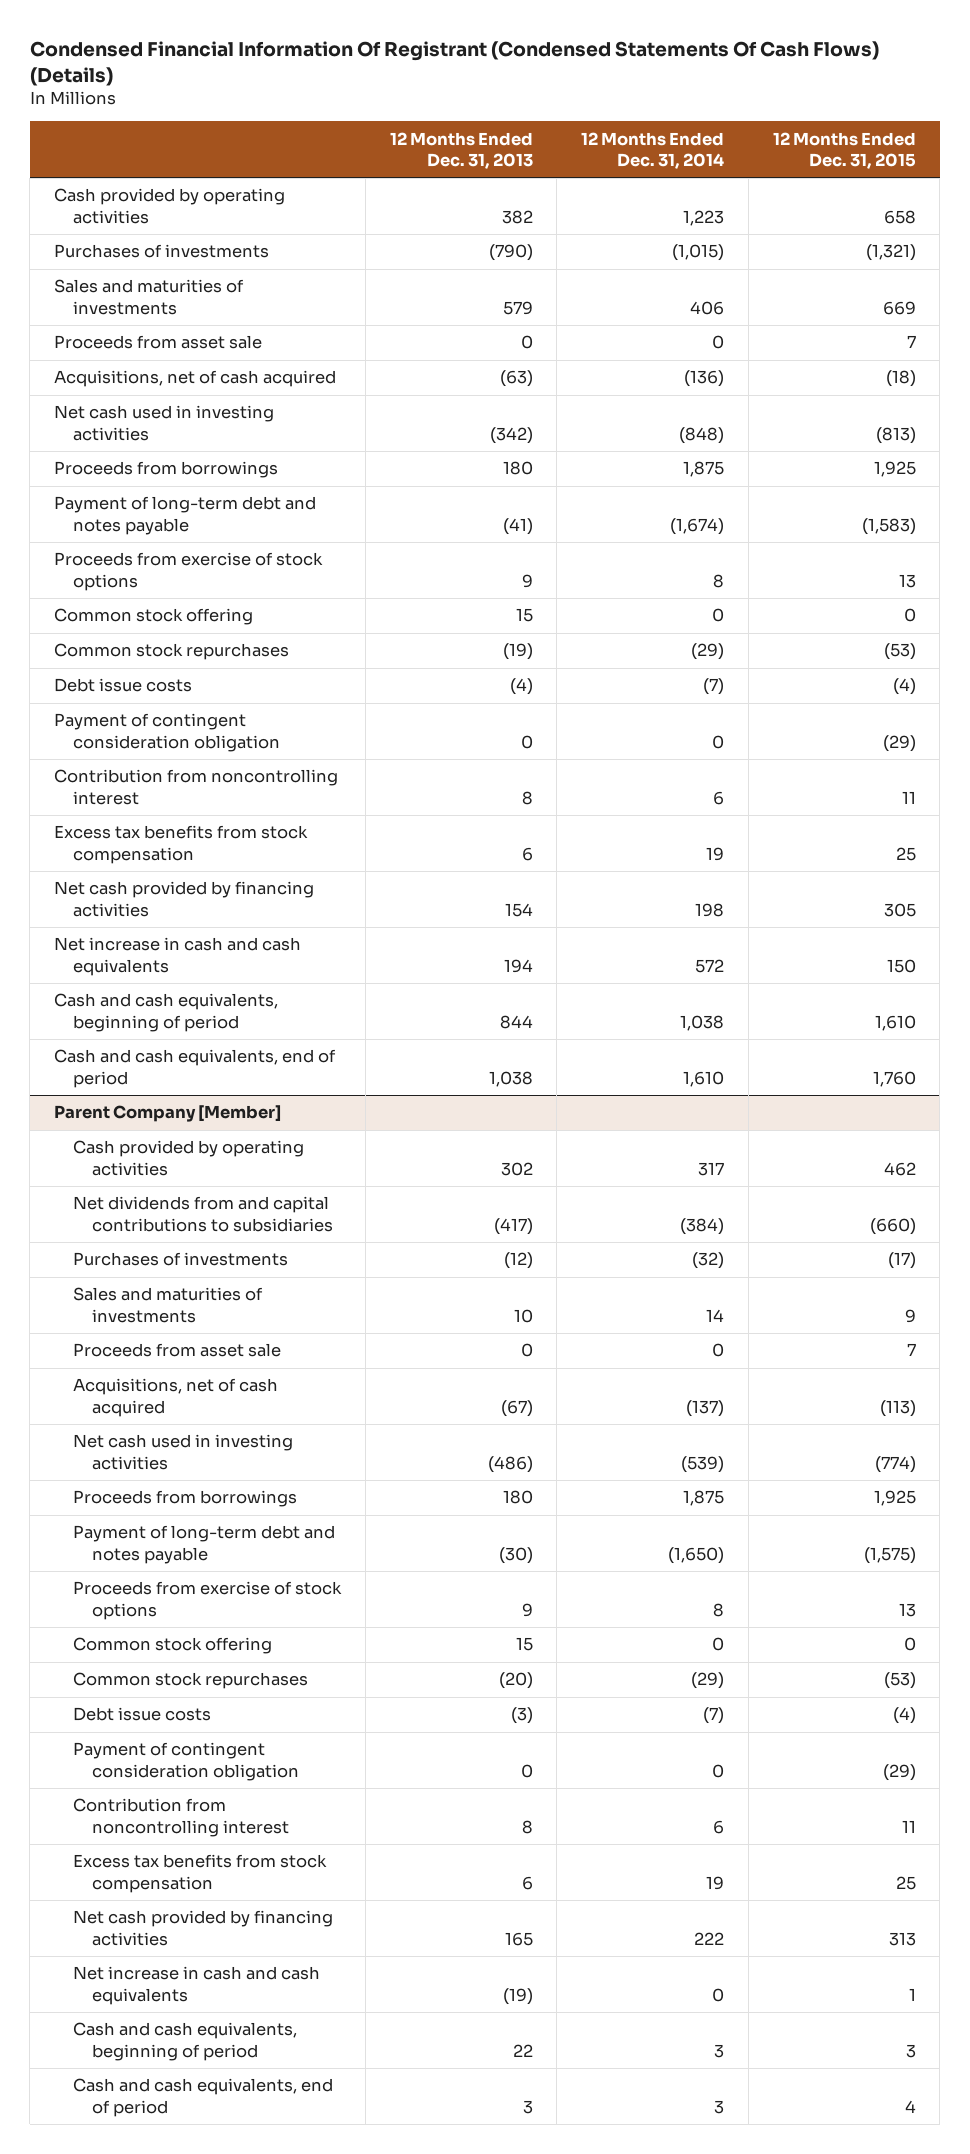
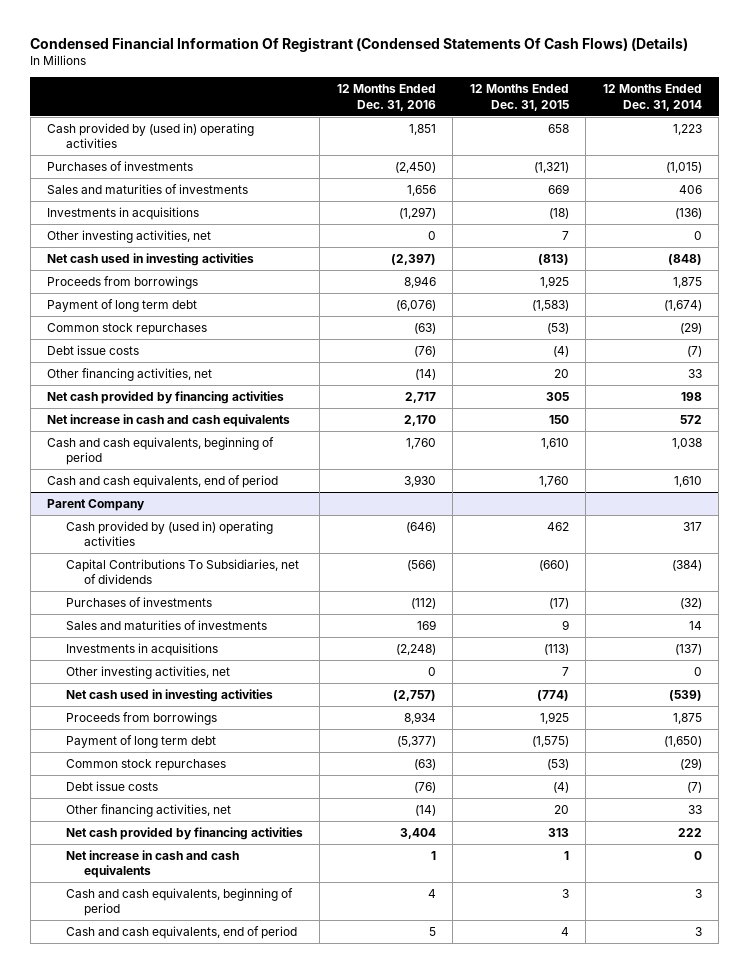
[389,131,533,170] 12 Months Ended Dec. 31, 2013 -> none
none -> [336,84,436,111] 12 Months Ended Dec. 31, 2016
[54,188,286,224] Cash provided by operating activities -> [47,122,255,149] Cash provided by (used in) operating activities
[54,335,263,350] Proceeds from asset sale -> none
[54,370,337,388] Acquisitions, net of cash acquired -> [47,206,200,220] Investments in acquisitions
none -> [47,229,212,243] Other investing activities, net
[54,552,324,591] Proceeds from exercise of stock options -> none
[54,608,254,626] Common stock offering -> none
[54,496,317,535] Payment of long-term debt and notes payable -> [47,298,198,312] Payment of long term debt
[54,713,281,752] Payment of contingent consideration obligation -> none
[54,769,339,805] Contribution from noncontrolling interest -> none
[54,825,309,864] Excess tax benefits from stock compensation -> none
none -> [47,367,213,381] Other financing activities, net
[54,1105,282,1123] Parent Company [Member] -> [47,498,146,511] Parent Company
[73,1140,305,1176] Cash provided by operating activities -> [65,520,273,547] Cash provided by (used in) operating activities
[73,1196,334,1232] Net dividends from and capital contributions to subsidiaries -> [65,558,299,585] Capital Contributions To Subsidiaries, net of dividends
[73,1343,282,1358] Proceeds from asset sale -> none
[73,1378,279,1417] Acquisitions, net of cash acquired -> [65,642,218,656] Investments in acquisitions
none -> [65,665,230,679] Other investing activities, net
[73,1581,343,1620] Proceeds from exercise of stock options -> none
[73,1637,273,1655] Common stock offering -> none
[73,1525,336,1564] Payment of long-term debt and notes payable -> [65,734,216,748] Payment of long term debt
[73,1742,300,1781] Payment of contingent consideration obligation -> none
[73,1798,290,1837] Contribution from noncontrolling interest -> none
[73,1854,328,1893] Excess tax benefits from stock compensation -> none
none -> [65,803,231,817] Other financing activities, net

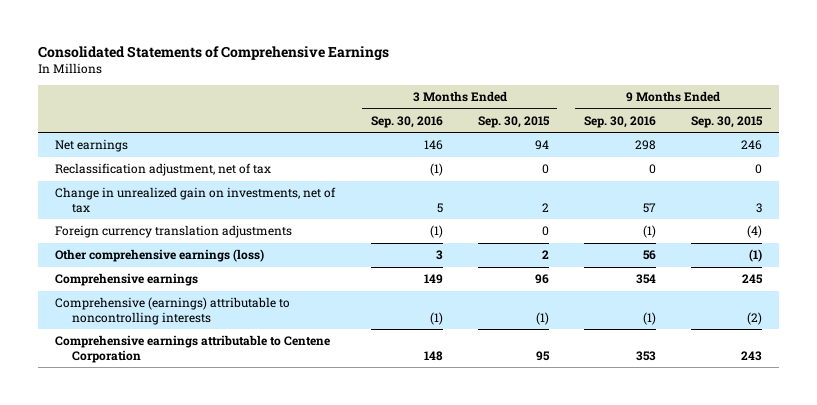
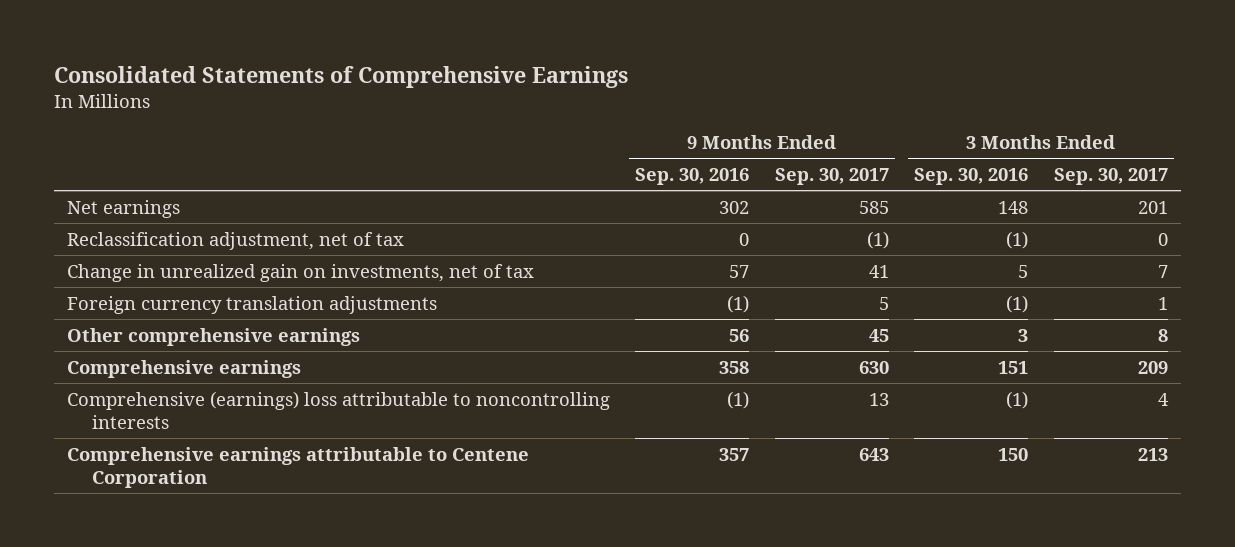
[477,116,550,129] Sep. 30, 2015 -> none
[690,116,763,129] Sep. 30, 2015 -> none
none -> [774,168,889,186] Sep. 30, 2017
none -> [1053,168,1168,186] Sep. 30, 2017
[423,140,443,151] 146 -> [998,200,1029,214] 148
[634,140,656,151] 298 -> [719,200,750,214] 302
[55,249,265,263] Other comprehensive earnings (loss) -> [66,327,360,346] Other comprehensive earnings
[423,274,443,285] 149 -> [998,360,1029,374] 151
[635,274,656,285] 354 -> [719,360,750,374] 358
[55,297,291,325] Comprehensive (earnings) attributable to noncontrolling interests -> [66,390,610,429] Comprehensive (earnings) loss attributable to noncontrolling interests
[423,350,443,361] 148 -> [998,447,1029,461] 150
[635,350,656,361] 353 -> [719,447,750,461] 357

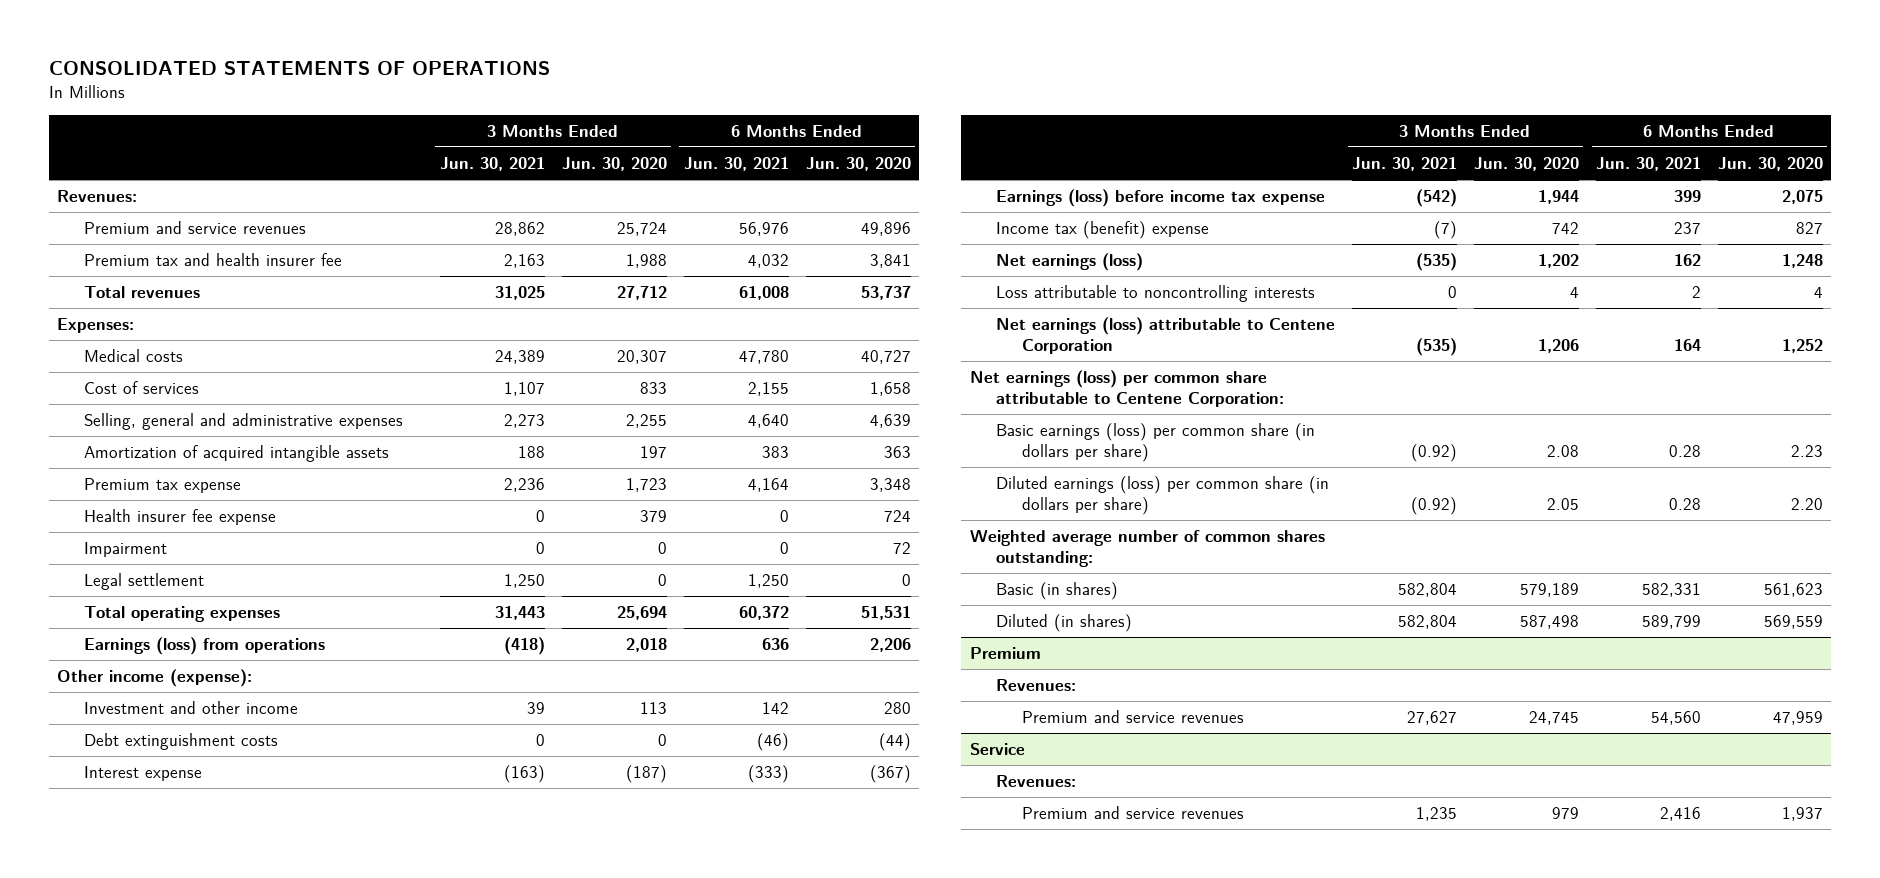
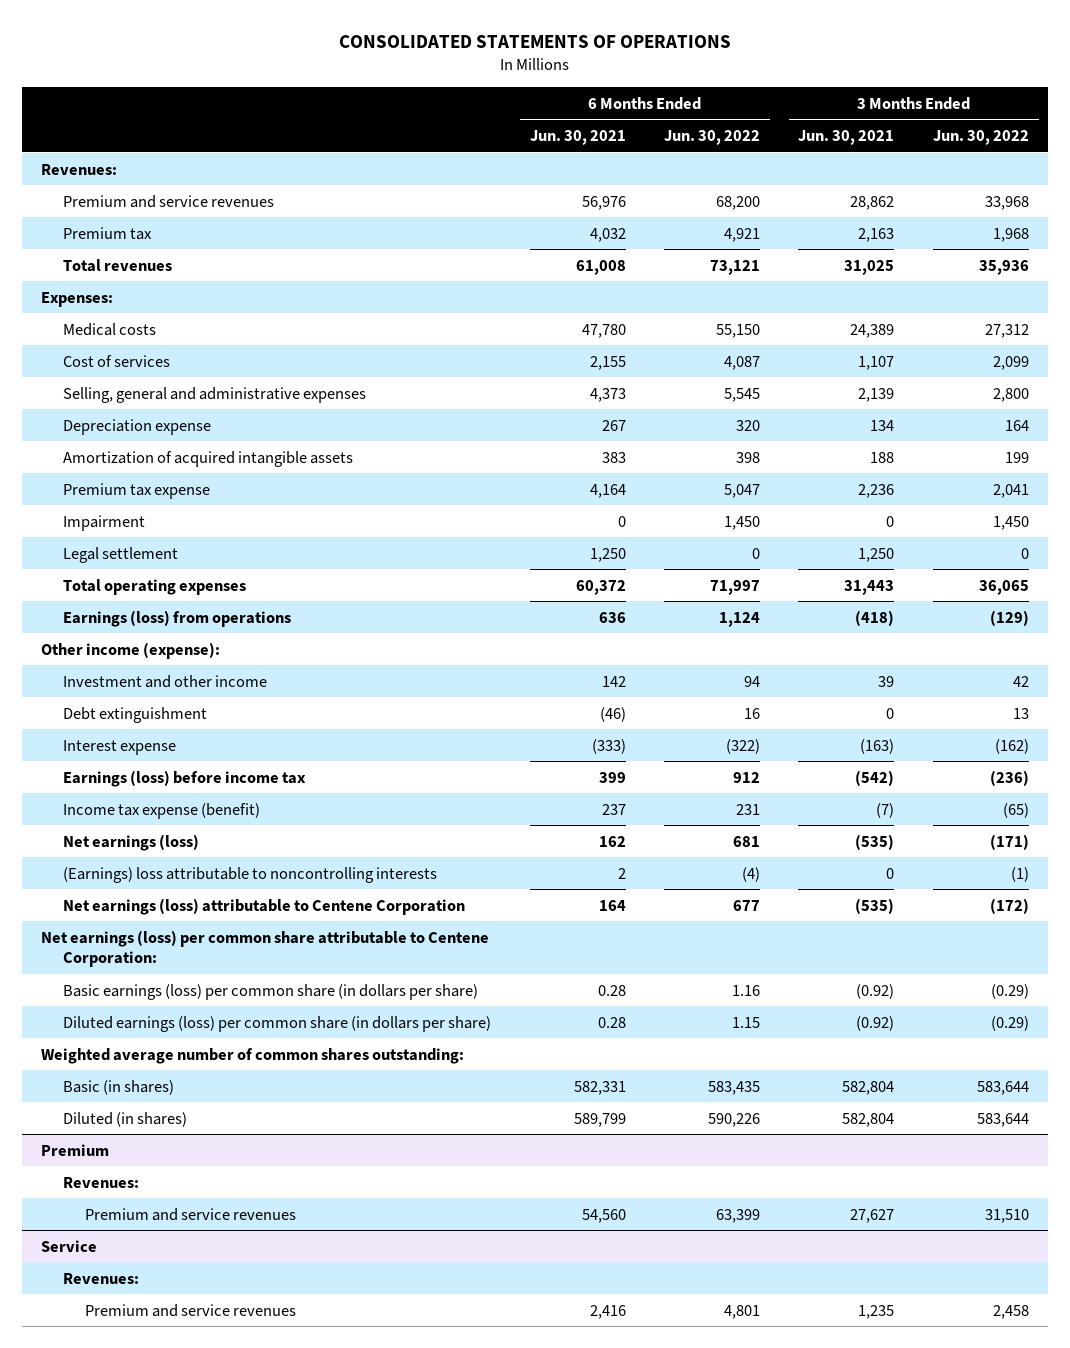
[561,156,667,171] Jun. 30, 2020 -> none
[805,156,911,171] Jun. 30, 2020 -> none
none -> [663,129,760,145] Jun. 30, 2022
none -> [932,129,1029,145] Jun. 30, 2022
[83,253,342,267] Premium tax and health insurer fee -> [63,226,153,240] Premium tax
[503,414,545,429] 2,273 -> [858,387,895,402] 2,139
[747,414,789,429] 4,640 -> [589,387,626,402] 4,373
none -> [63,418,212,435] Depreciation expense
[83,509,276,526] Health insurer fee expense -> none
[83,733,278,751] Debt extinguishment costs -> [63,706,208,723] Debt extinguishment
[995,189,1325,208] Earnings (loss) before income tax expense -> [63,769,307,787] Earnings (loss) before income tax
[995,221,1209,240] Income tax (benefit) expense -> [63,802,261,819] Income tax expense (benefit)
[995,285,1315,303] Loss attributable to noncontrolling interests -> [63,866,438,883] (Earnings) loss attributable to noncontrolling interests

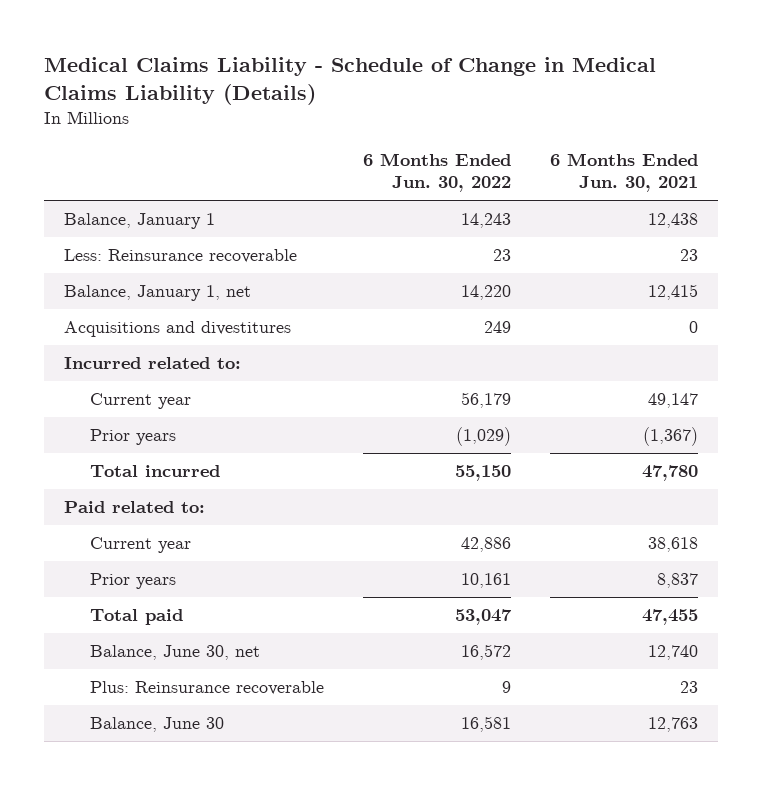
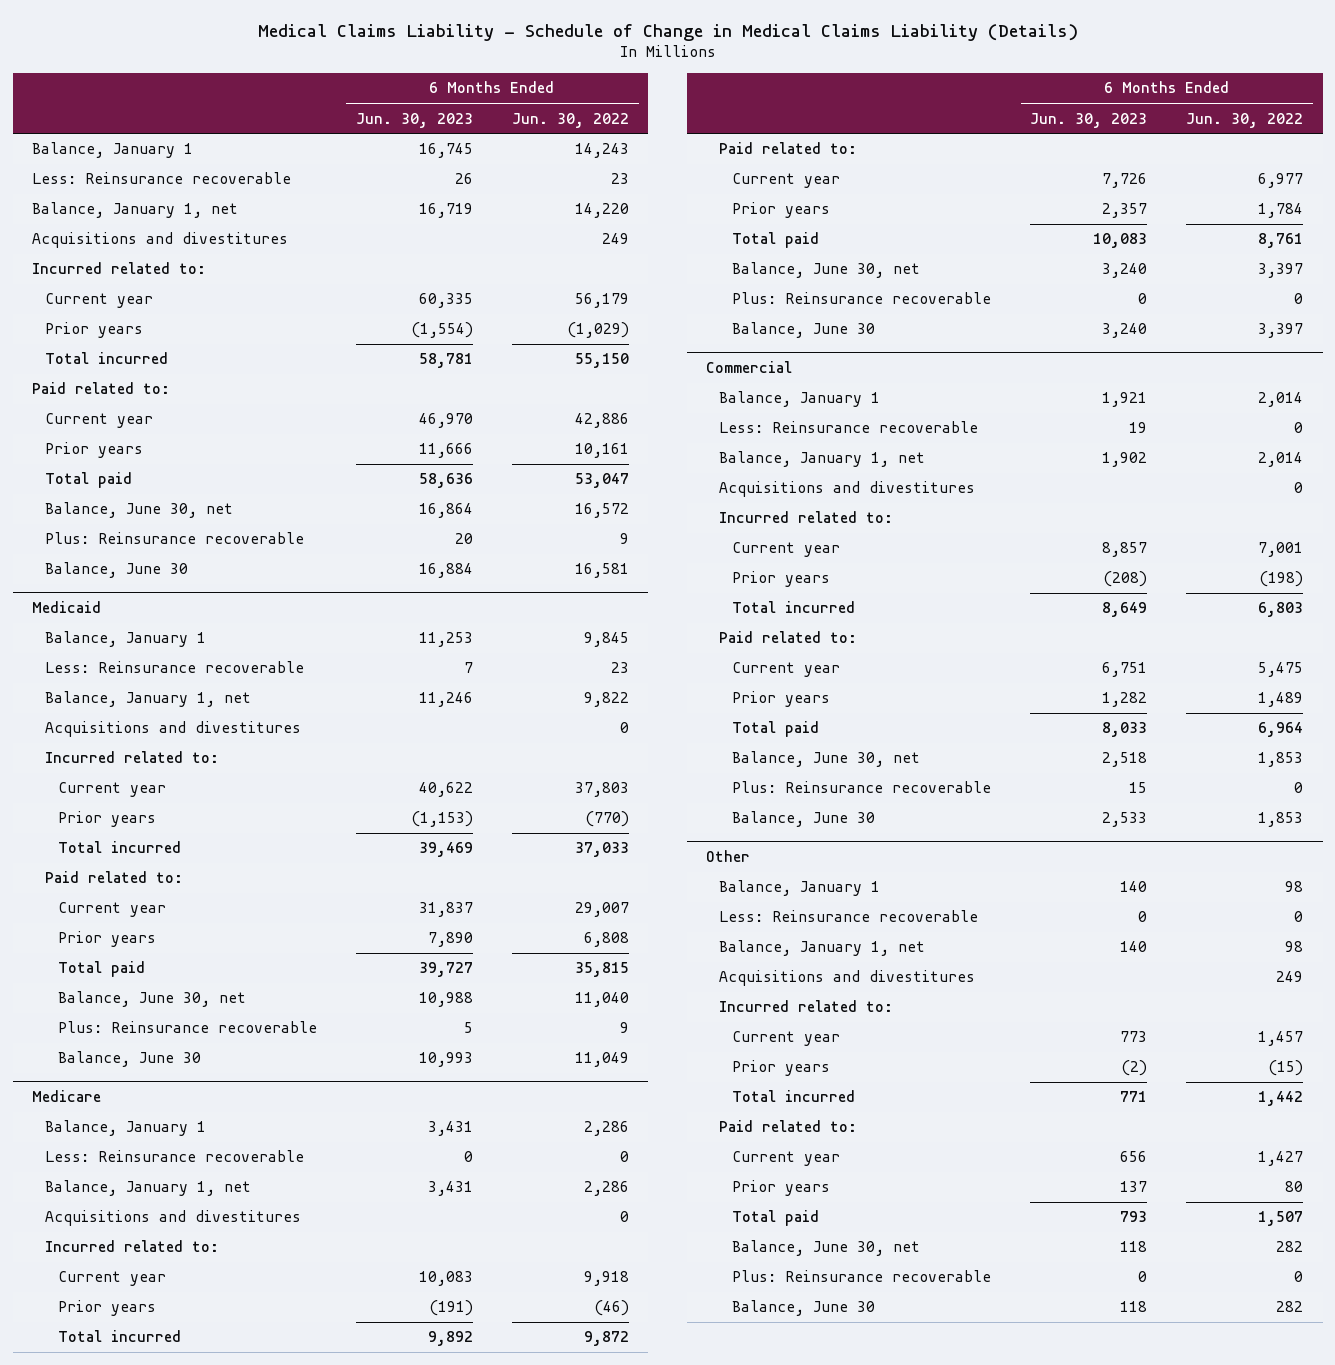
[550,153,699,193] 6 Months Ended Jun. 30, 2021 -> none
none -> [355,112,473,128] Jun. 30, 2023
none -> [32,601,102,614] Medicaid
none -> [45,631,207,648] Balance, January 1
none -> [45,661,305,674] Less: Reinsurance recoverable
none -> [45,691,252,708] Balance, January 1, net
none -> [45,721,302,738] Acquisitions and divestitures
none -> [45,751,220,764] Incurred related to:
none -> [58,782,167,798] Current year
none -> [58,811,157,828] Prior years
none -> [58,841,182,854] Total incurred
none -> [45,871,184,884] Paid related to:
none -> [58,902,167,918] Current year
none -> [58,931,157,948] Prior years
none -> [58,961,146,978] Total paid
none -> [58,991,247,1008] Balance, June 30, net
none -> [58,1021,318,1034] Plus: Reinsurance recoverable
none -> [58,1051,202,1068] Balance, June 30
none -> [32,1090,102,1103] Medicare
none -> [45,1120,207,1137] Balance, January 1
none -> [45,1150,305,1163] Less: Reinsurance recoverable
none -> [45,1180,252,1197] Balance, January 1, net
none -> [45,1210,302,1227] Acquisitions and divestitures
none -> [45,1240,220,1253] Incurred related to:
none -> [58,1271,167,1287] Current year
none -> [58,1300,157,1317] Prior years
none -> [58,1330,182,1343] Total incurred
none -> [719,142,858,155] Paid related to:
none -> [732,173,841,189] Current year
none -> [732,202,831,219] Prior years
none -> [732,232,820,249] Total paid
none -> [732,262,921,279] Balance, June 30, net
none -> [732,292,992,305] Plus: Reinsurance recoverable
none -> [732,322,876,339] Balance, June 30
none -> [706,361,793,374] Commercial
none -> [719,391,881,408] Balance, January 1
none -> [719,421,979,434] Less: Reinsurance recoverable
none -> [719,451,926,468] Balance, January 1, net
none -> [719,481,976,498] Acquisitions and divestitures
none -> [719,511,894,524] Incurred related to:
none -> [732,542,841,558] Current year
none -> [732,571,831,588] Prior years
none -> [732,601,856,614] Total incurred
none -> [719,631,858,644] Paid related to:
none -> [732,662,841,678] Current year
none -> [732,691,831,708] Prior years
none -> [732,721,820,738] Total paid
none -> [732,751,921,768] Balance, June 30, net
none -> [732,781,992,794] Plus: Reinsurance recoverable
none -> [732,811,876,828] Balance, June 30
none -> [706,850,751,863] Other
none -> [719,880,881,897] Balance, January 1
none -> [719,910,979,923] Less: Reinsurance recoverable
none -> [719,940,926,957] Balance, January 1, net
none -> [719,970,976,987] Acquisitions and divestitures
none -> [719,1000,894,1013] Incurred related to:
none -> [732,1031,841,1047] Current year
none -> [732,1060,831,1077] Prior years
none -> [732,1090,856,1103] Total incurred
none -> [719,1120,858,1133] Paid related to:
none -> [732,1151,841,1167] Current year
none -> [732,1180,831,1197] Prior years
none -> [732,1210,820,1227] Total paid
none -> [732,1240,921,1257] Balance, June 30, net
none -> [732,1270,992,1283] Plus: Reinsurance recoverable
none -> [732,1300,876,1317] Balance, June 30

